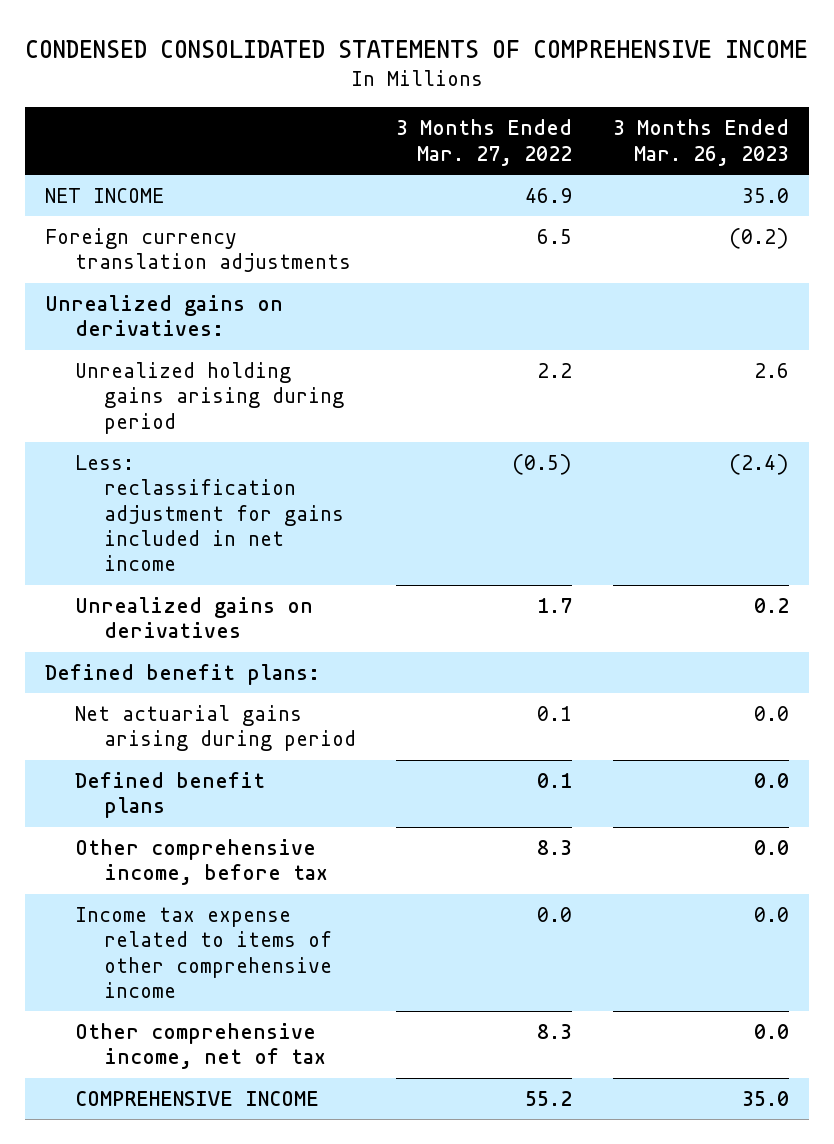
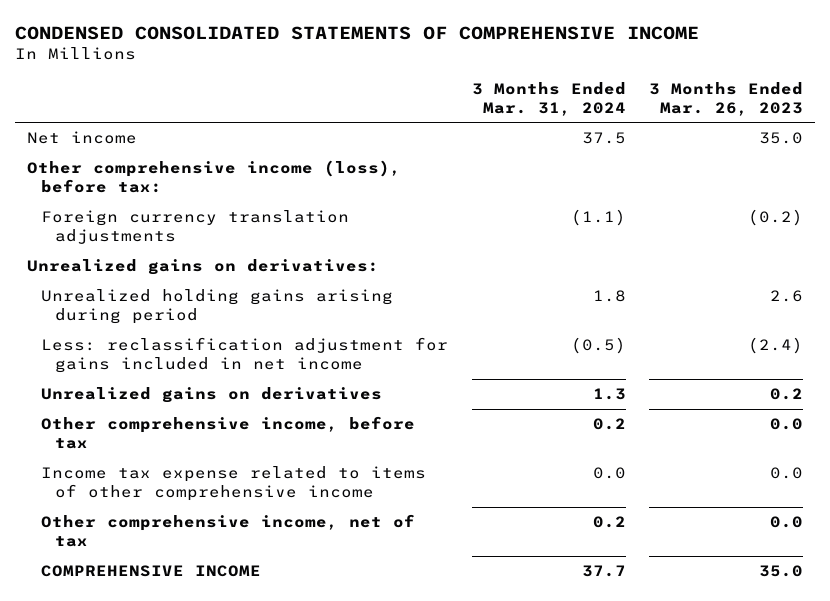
[396,119,573,166] 3 Months Ended Mar. 27, 2022 -> none
none -> [471,81,626,116] 3 Months Ended Mar. 31, 2024
[45,187,165,203] NET INCOME -> [27,131,138,145] Net income
none -> [27,160,402,193] Other comprehensive income (loss), before tax:
[45,663,321,685] Defined benefit plans: -> none
[74,704,356,752] Net actuarial gains arising during period -> none
[74,771,265,819] Defined benefit plans -> none

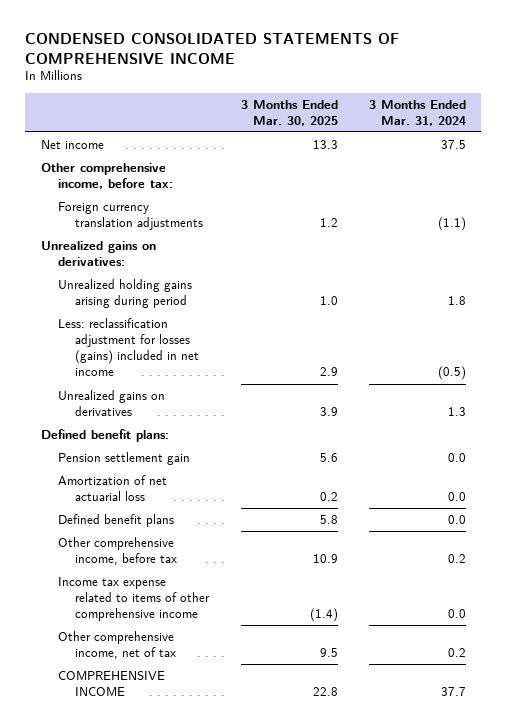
[649,81,804,116] 3 Months Ended Mar. 26, 2023 -> none
none -> [240,99,338,126] 3 Months Ended Mar. 30, 2025
[27,160,402,193] Other comprehensive income (loss), before tax: -> [40,162,174,190] Other comprehensive income, before tax:
[41,337,449,373] Less: reclassification adjustment for gains included in net income -> [58,317,200,377] Less: reclassification adjustment for losses (gains) included in net income
none -> [40,428,169,442] Defined benefit plans:
none -> [58,451,191,465] Pension settlement gain
none -> [58,474,168,502] Amortization of net actuarial loss
none -> [58,513,175,527] Defined benefit plans

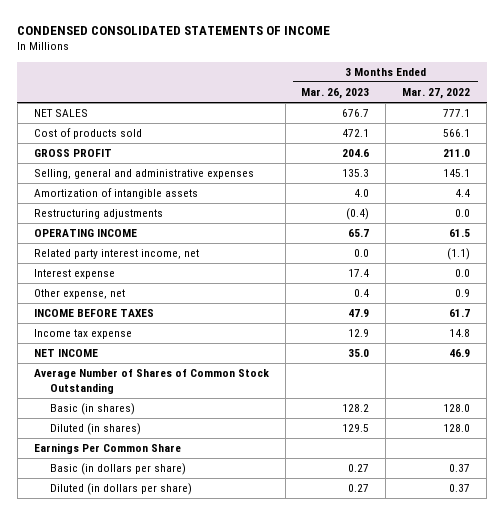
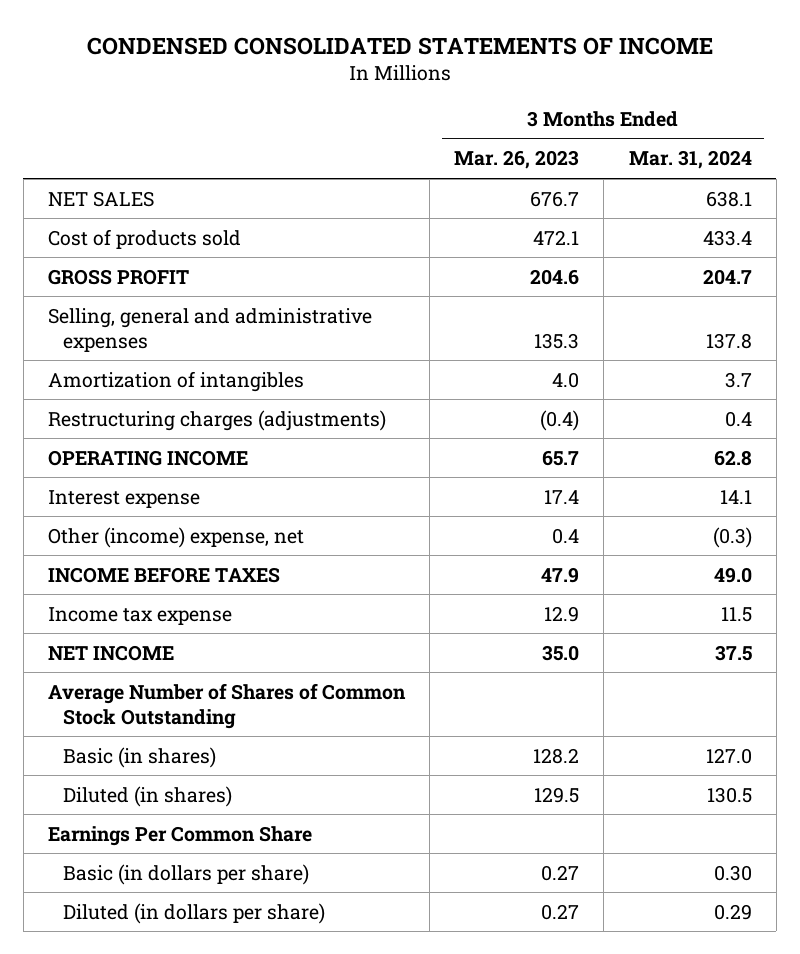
[402,88,471,100] Mar. 27, 2022 -> none
none -> [628,150,752,170] Mar. 31, 2024
[33,188,198,200] Amortization of intangible assets -> [47,370,304,392] Amortization of intangibles
[33,209,163,220] Restructuring adjustments -> [47,409,386,431] Restructuring charges (adjustments)
[33,249,199,260] Related party interest income, net -> none
[33,289,125,300] Other expense, net -> [47,526,304,548] Other (income) expense, net

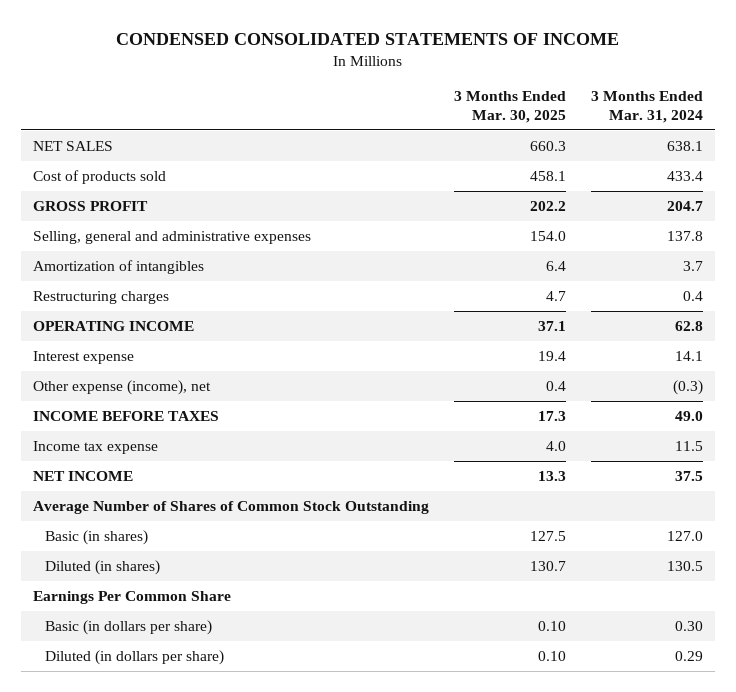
[454,150,580,170] Mar. 26, 2023 -> none
none -> [453,91,566,123] 3 Months Ended Mar. 30, 2025
[47,409,386,431] Restructuring charges (adjustments) -> [33,291,170,305] Restructuring charges
[47,526,304,548] Other (income) expense, net -> [33,380,212,396] Other expense (income), net

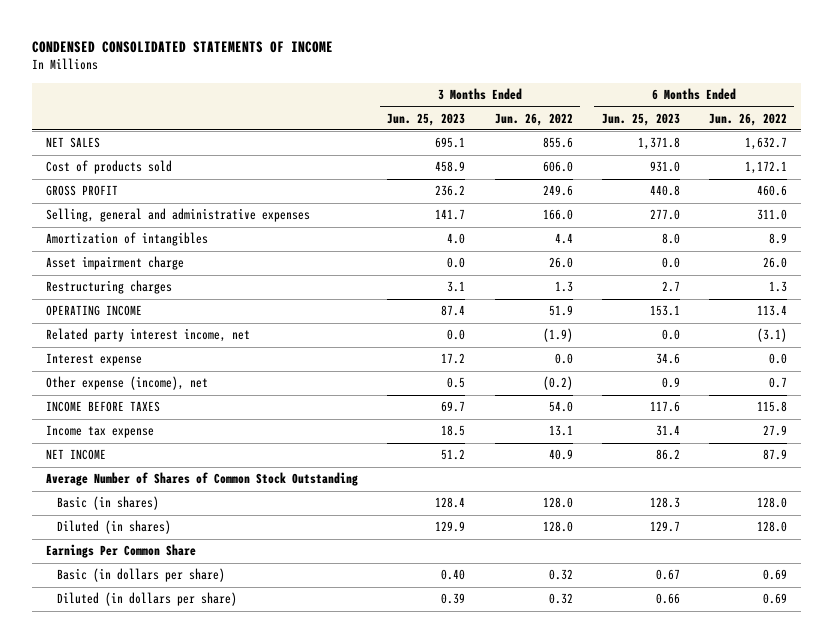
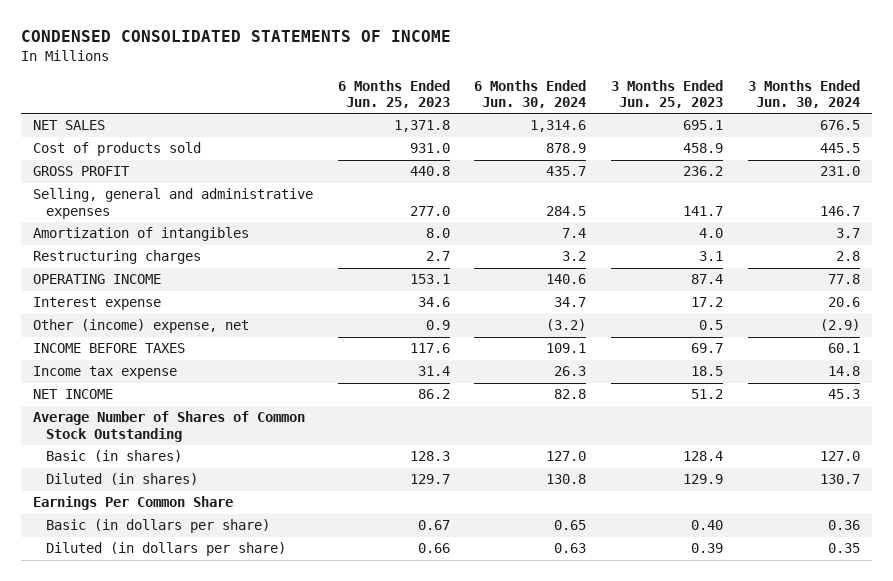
[494,112,573,126] Jun. 26, 2022 -> none
[708,112,787,126] Jun. 26, 2022 -> none
none -> [474,79,587,109] 6 Months Ended Jun. 30, 2024
none -> [747,79,860,109] 3 Months Ended Jun. 30, 2024
[46,256,185,271] Asset impairment charge -> none
[46,328,251,343] Related party interest income, net -> none
[46,376,209,391] Other expense (income), net -> [33,319,250,334] Other (income) expense, net

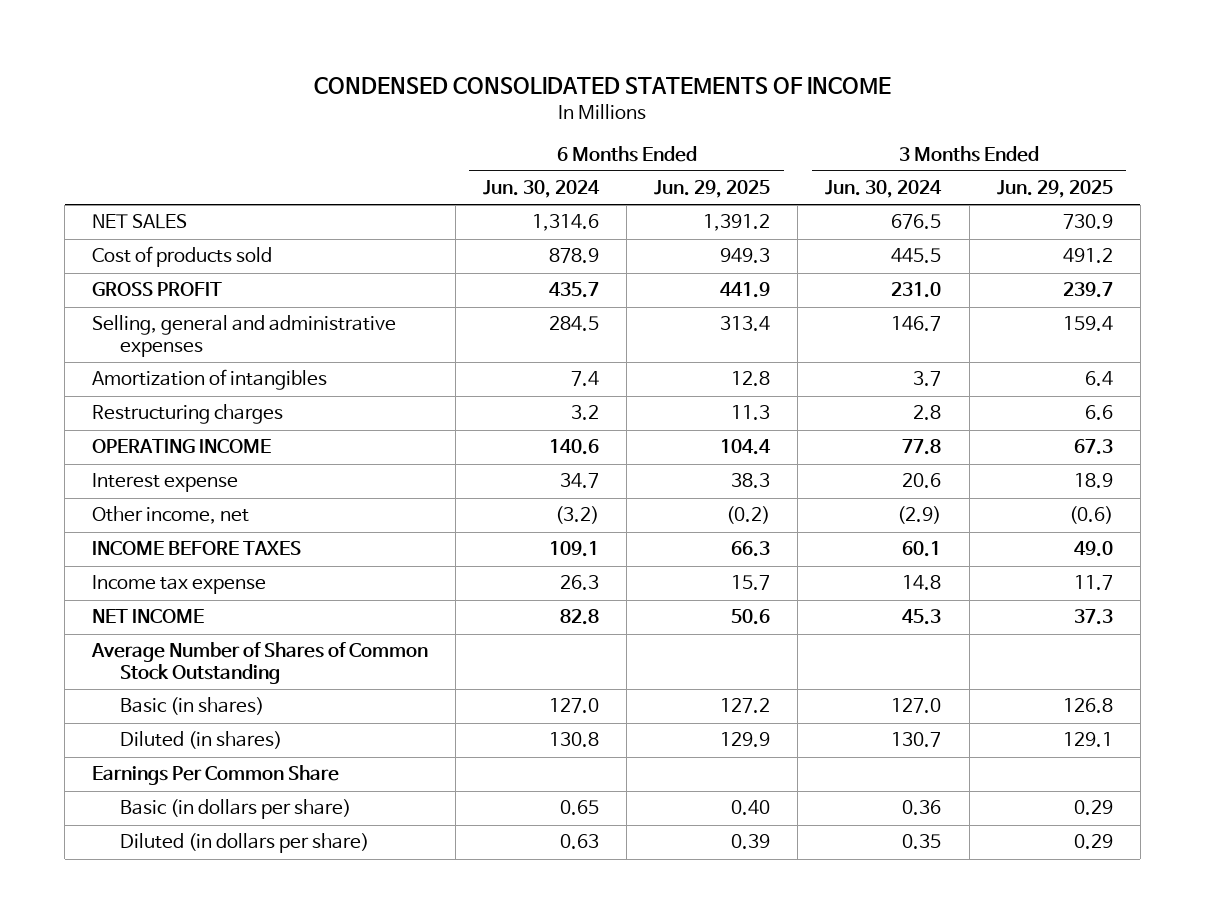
[337,79,450,109] 6 Months Ended Jun. 25, 2023 -> none
[610,79,723,109] 3 Months Ended Jun. 25, 2023 -> none
none -> [654,180,771,199] Jun. 29, 2025
none -> [996,180,1113,199] Jun. 29, 2025
[33,319,250,334] Other (income) expense, net -> [92,506,250,525] Other income, net

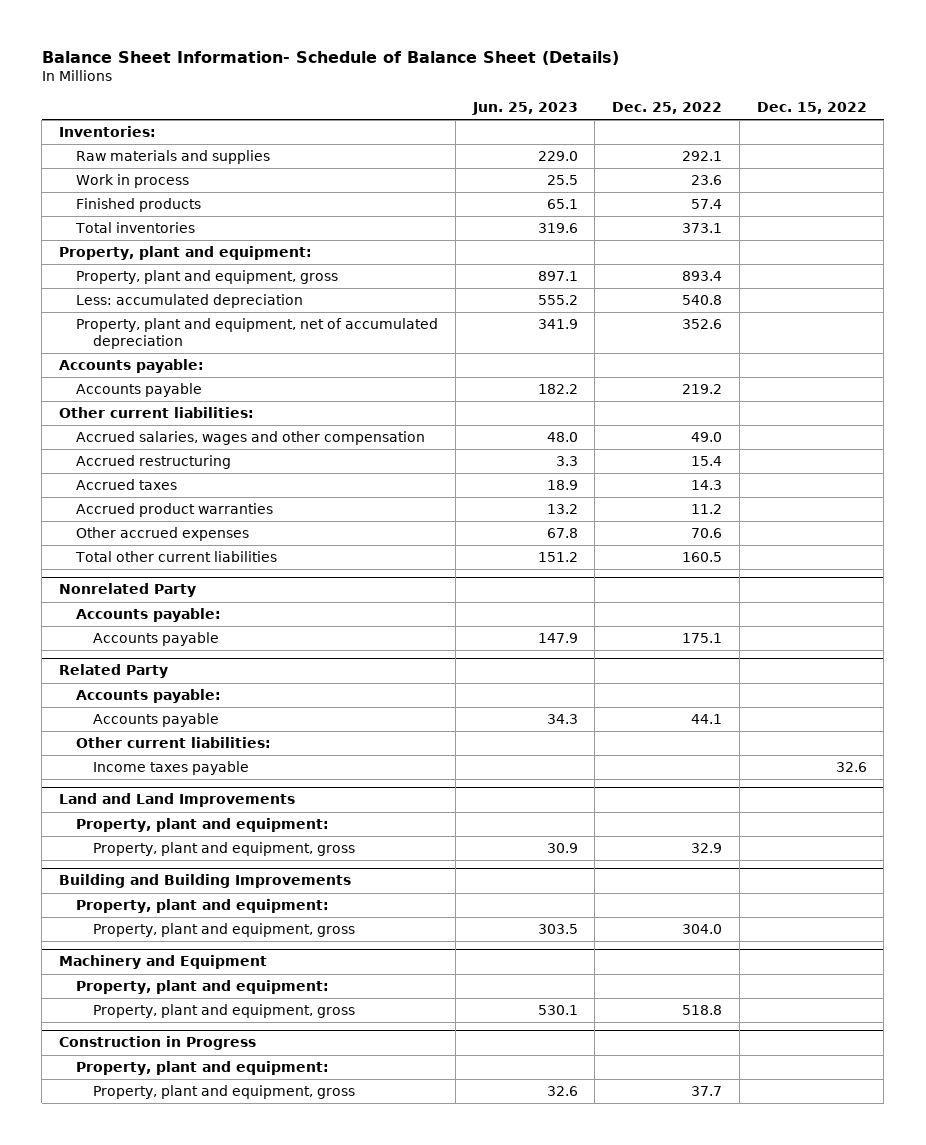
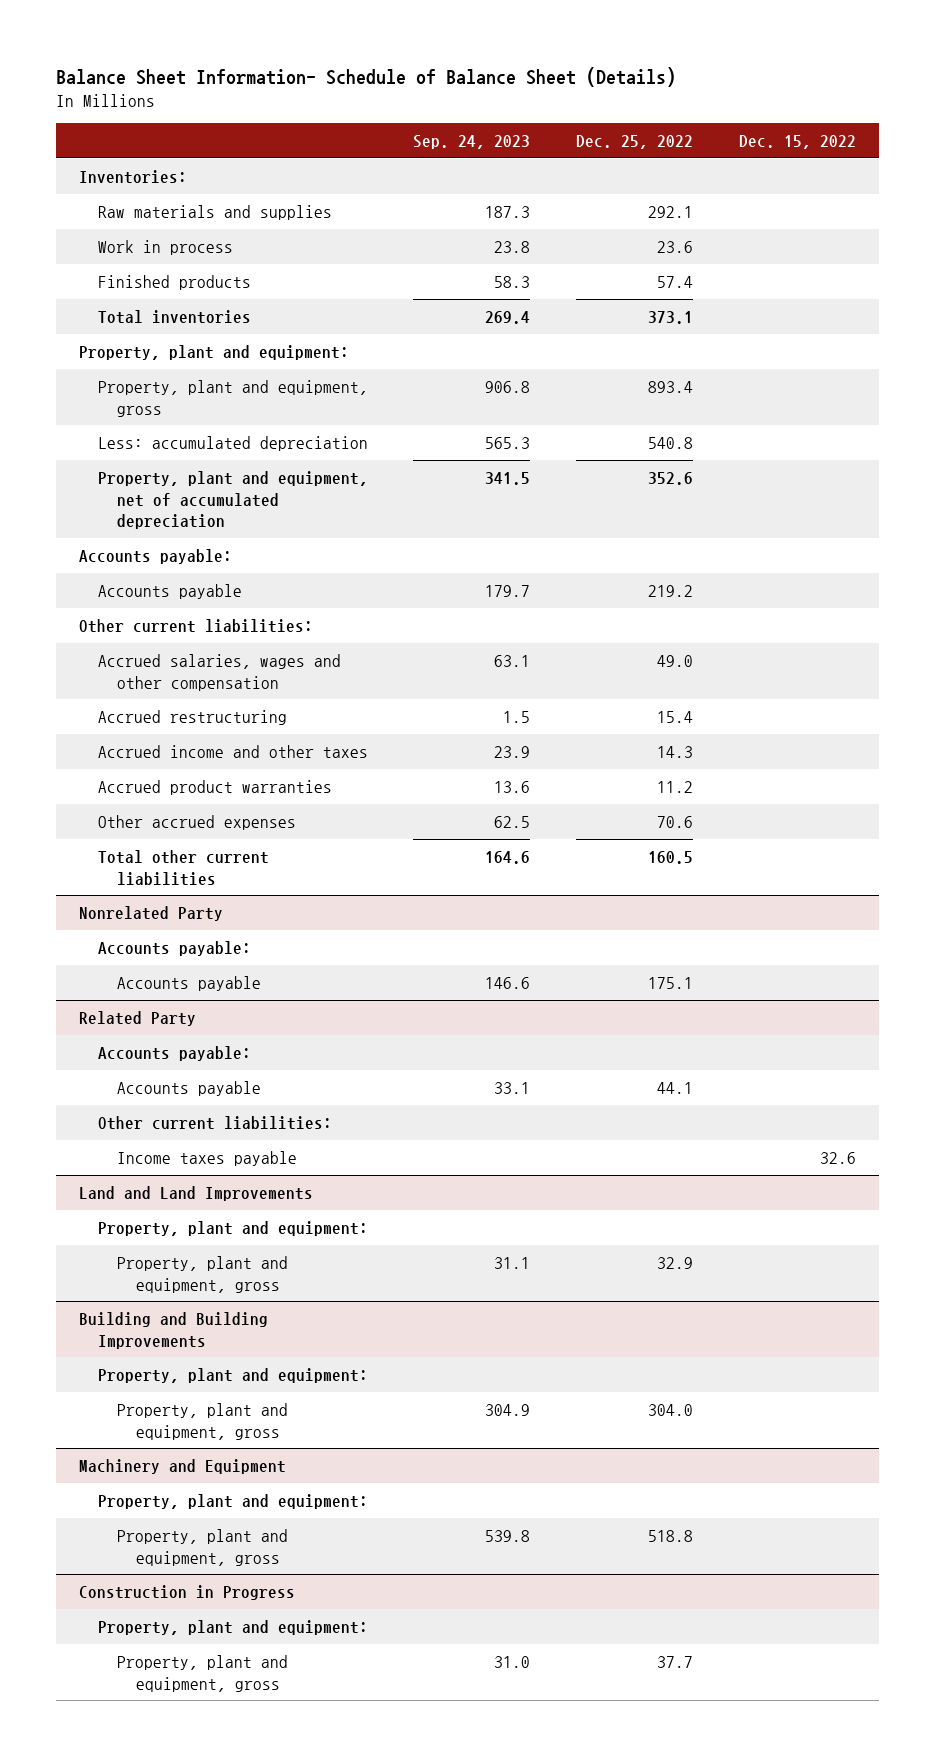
[471,102,578,116] Jun. 25, 2023 -> none
none -> [413,134,531,149] Sep. 24, 2023
[76,479,178,491] Accrued taxes -> [97,744,368,758] Accrued income and other taxes

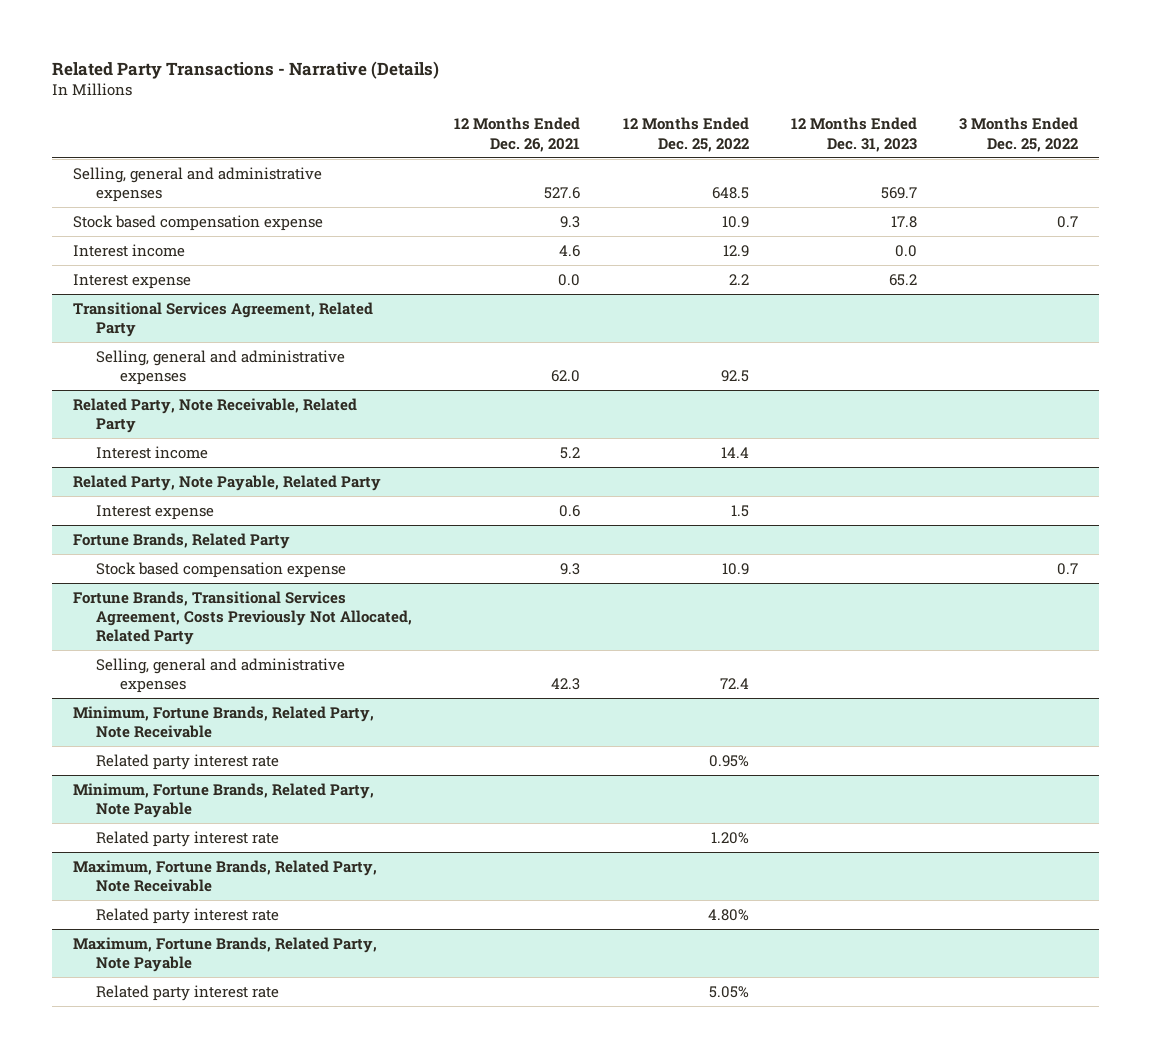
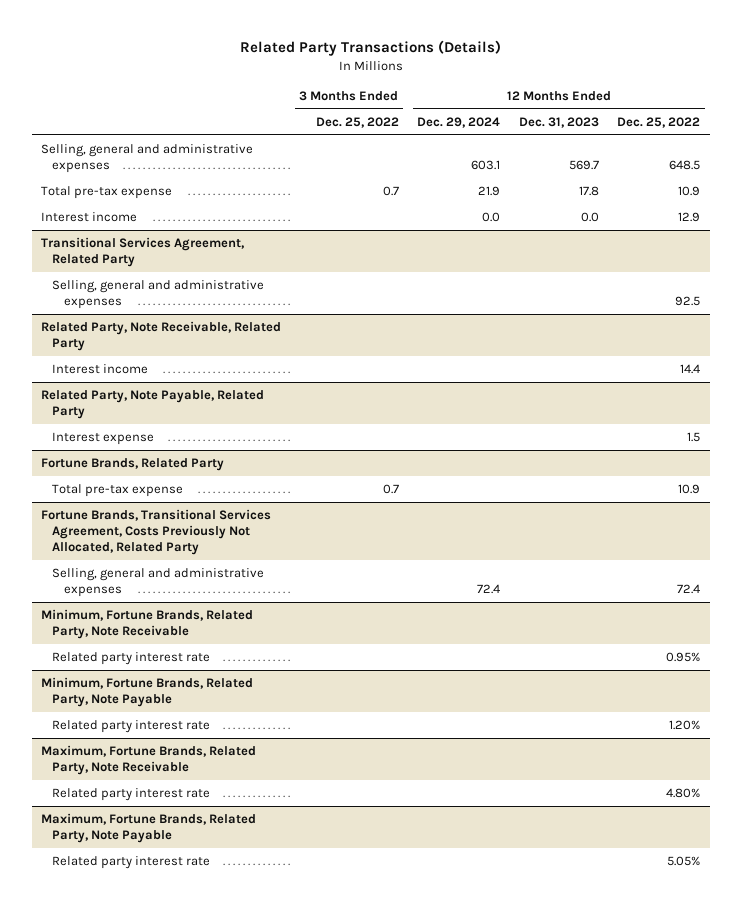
[51,60,439,79] Related Party Transactions - Narrative (Details) -> [239,40,501,57] Related Party Transactions (Details)
[454,117,581,152] 12 Months Ended Dec. 26, 2021 -> none
none -> [417,116,501,128] Dec. 29, 2024
[72,214,323,231] Stock based compensation expense -> [41,185,173,199] Total pre-tax expense
[72,273,191,289] Interest expense -> none
[96,561,347,578] Stock based compensation expense -> [52,483,184,497] Total pre-tax expense

